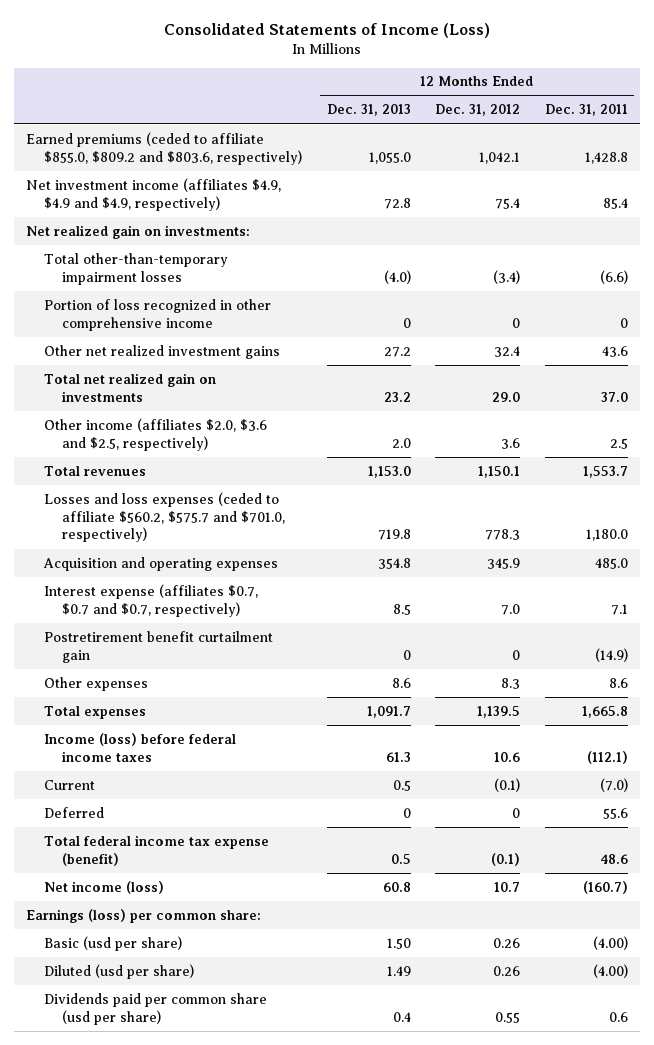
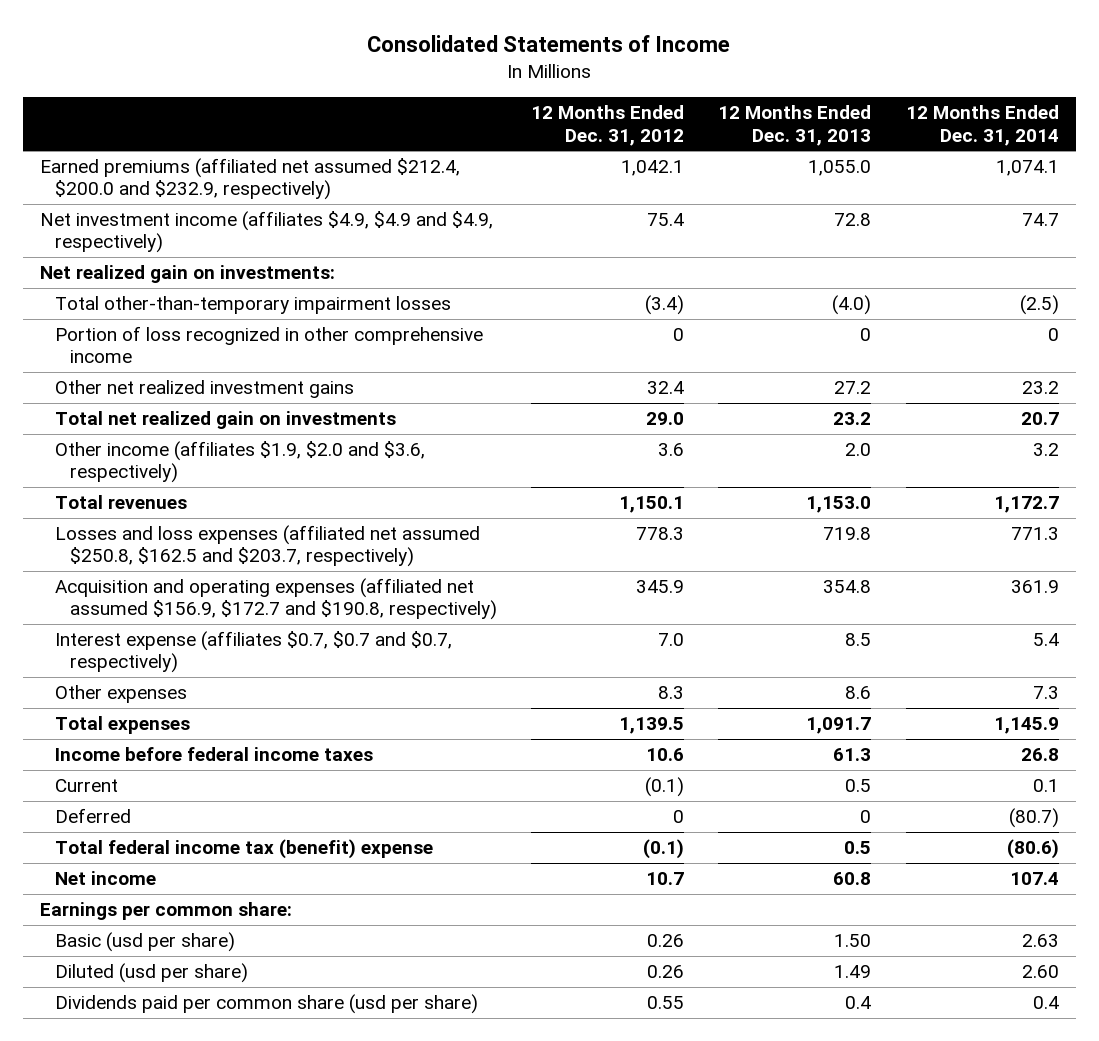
[163,23,490,39] Consolidated Statements of Income (Loss) -> [367,35,731,53] Consolidated Statements of Income
[544,104,628,117] Dec. 31, 2011 -> none
none -> [905,105,1059,146] 12 Months Ended Dec. 31, 2014
[25,131,303,165] Earned premiums (ceded to affiliate $855.0, $809.2 and $803.6, respectively) -> [40,158,461,201] Earned premiums (affiliated net assumed $212.4, $200.0 and $232.9, respectively)
[44,417,268,451] Other income (affiliates $2.0, $3.6 and $2.5, respectively) -> [54,441,425,484] Other income (affiliates $1.9, $2.0 and $3.6, respectively)
[44,491,286,543] Losses and loss expenses (ceded to affiliate $560.2, $575.7 and $701.0, respectively) -> [54,525,480,568] Losses and loss expenses (affiliated net assumed $250.8, $162.5 and $203.7, respectively)
[43,556,279,571] Acquisition and operating expenses -> [54,578,497,621] Acquisition and operating expenses (affiliated net assumed $156.9, $172.7 and $190.8, respectively)
[44,630,274,663] Postretirement benefit curtailment gain -> none
[44,732,237,762] Income (loss) before federal income taxes -> [54,747,373,762] Income before federal income taxes
[44,834,270,866] Total federal income tax expense (benefit) -> [54,839,433,860] Total federal income tax (benefit) expense
[44,880,165,894] Net income (loss) -> [54,871,156,886] Net income
[25,908,261,923] Earnings (loss) per common share: -> [40,902,293,921] Earnings per common share:

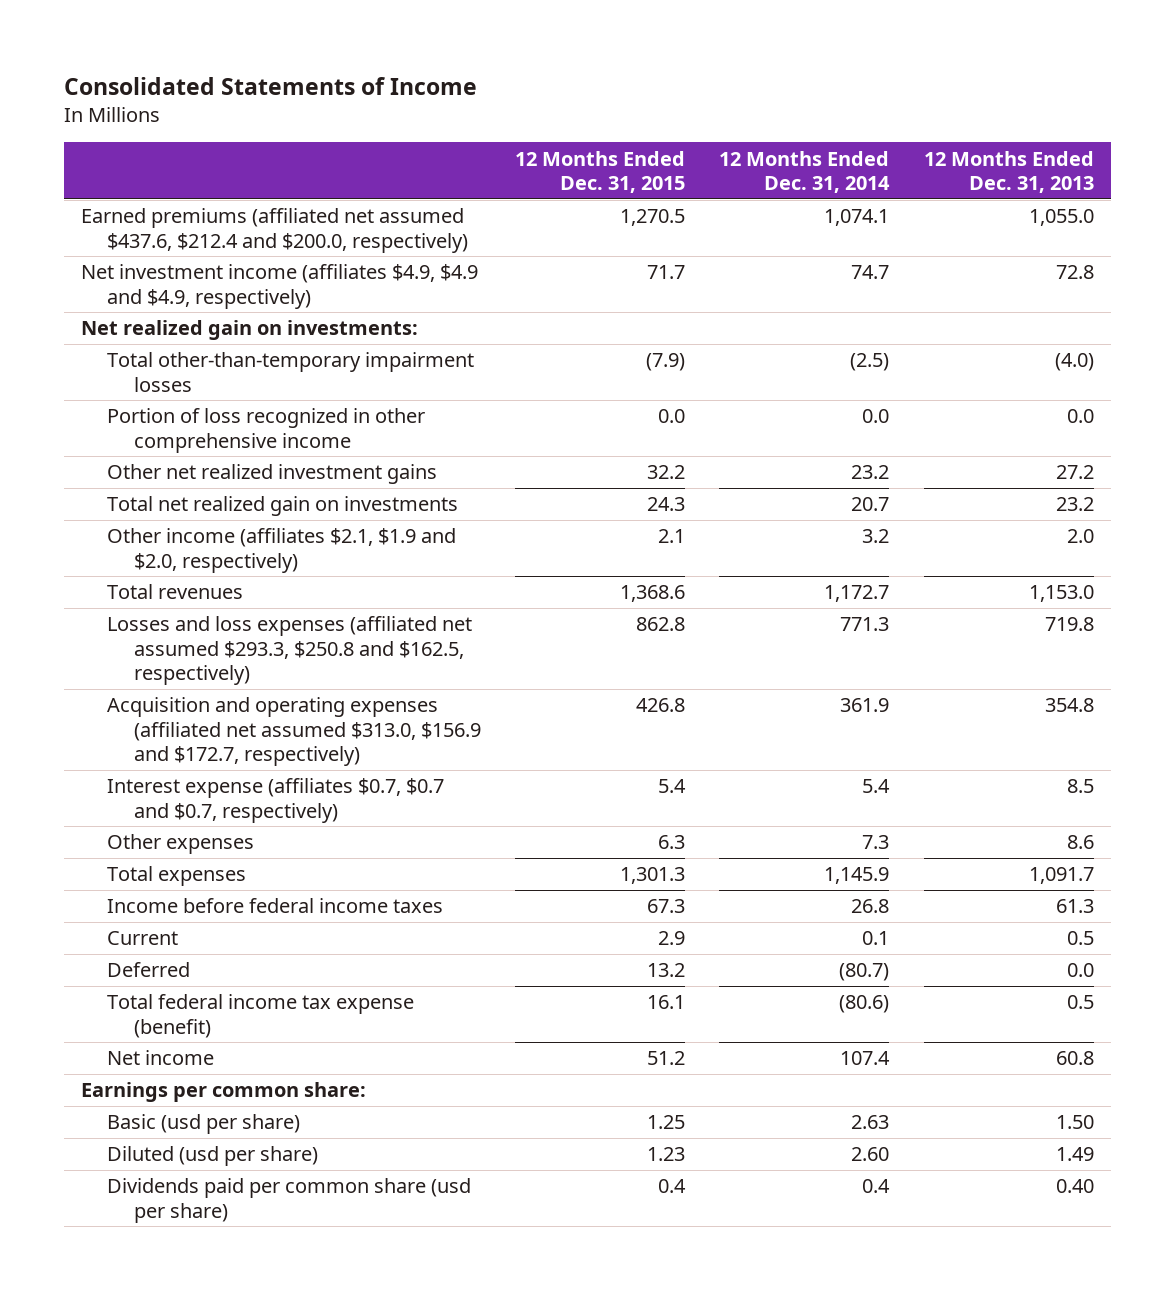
[531,105,685,146] 12 Months Ended Dec. 31, 2012 -> none
none -> [514,150,685,193] 12 Months Ended Dec. 31, 2015
[40,158,461,201] Earned premiums (affiliated net assumed $212.4, $200.0 and $232.9, respectively) -> [80,208,469,253] Earned premiums (affiliated net assumed $437.6, $212.4 and $200.0, respectively)
[860,328,872,342] 0 -> [1066,409,1094,424] 0.0
[1047,328,1059,342] 0 -> [862,409,890,424] 0.0
[54,441,425,484] Other income (affiliates $1.9, $2.0 and $3.6, respectively) -> [107,528,457,573] Other income (affiliates $2.1, $1.9 and $2.0, respectively)
[54,525,480,568] Losses and loss expenses (affiliated net assumed $250.8, $162.5 and $203.7, respectively) -> [107,616,473,685] Losses and loss expenses (affiliated net assumed $293.3, $250.8 and $162.5, respectively)
[54,578,497,621] Acquisition and operating expenses (affiliated net assumed $156.9, $172.7 and $190.8, respectively) -> [107,697,481,766] Acquisition and operating expenses (affiliated net assumed $313.0, $156.9 and $172.7, respectively)
[860,810,872,824] 0 -> [1066,963,1094,978] 0.0
[54,839,433,860] Total federal income tax (benefit) expense -> [107,994,415,1038] Total federal income tax expense (benefit)
[845,996,872,1010] 0.4 -> [1055,1179,1094,1194] 0.40

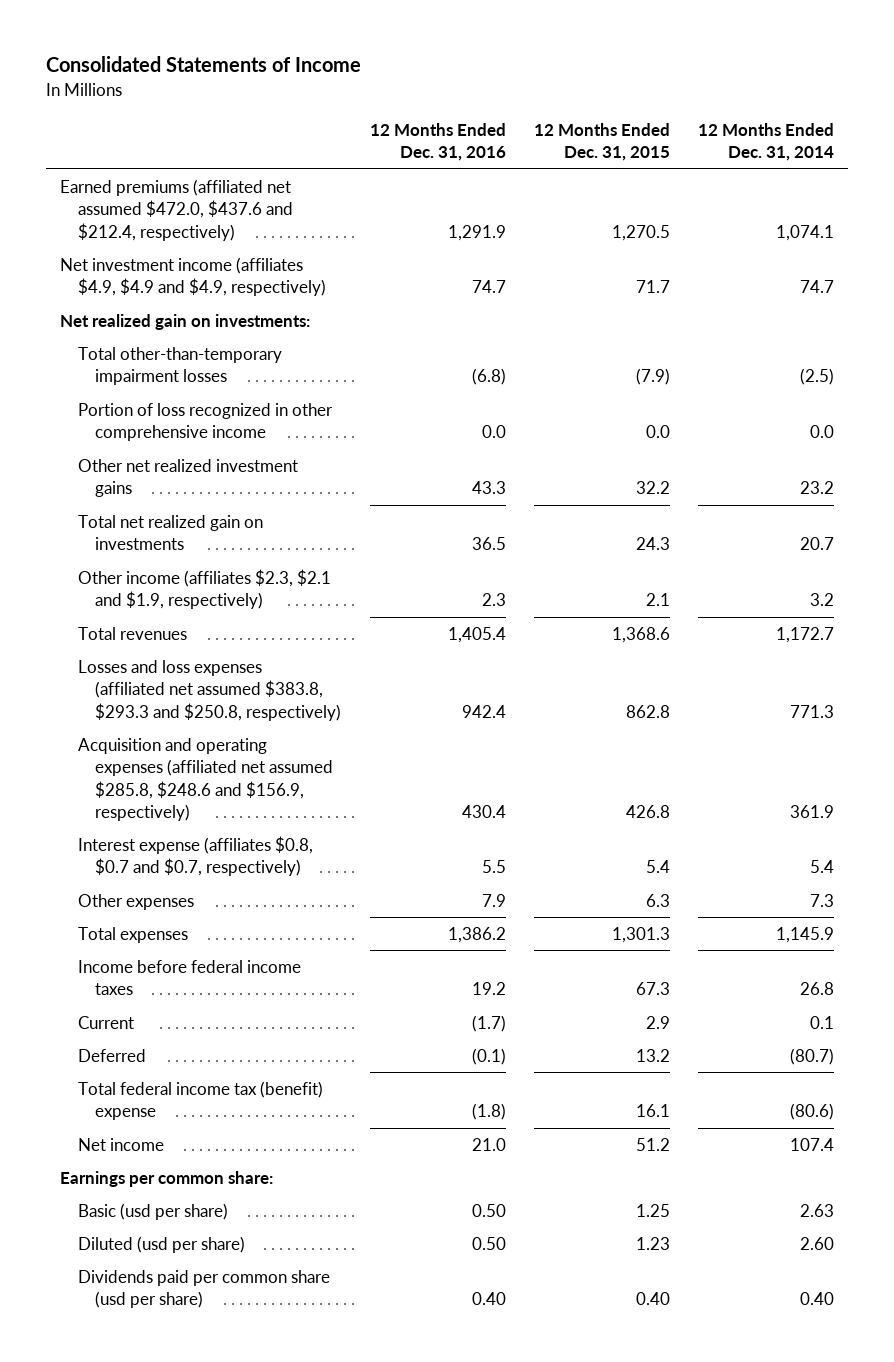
[923,150,1094,193] 12 Months Ended Dec. 31, 2013 -> none
none -> [369,122,506,162] 12 Months Ended Dec. 31, 2016
[80,208,469,253] Earned premiums (affiliated net assumed $437.6, $212.4 and $200.0, respectively) -> [59,178,293,241] Earned premiums (affiliated net assumed $472.0, $437.6 and $212.4, respectively)
[107,528,457,573] Other income (affiliates $2.1, $1.9 and $2.0, respectively) -> [77,568,331,610] Other income (affiliates $2.3, $2.1 and $1.9, respectively)
[107,616,473,685] Losses and loss expenses (affiliated net assumed $293.3, $250.8 and $162.5, respectively) -> [77,659,342,721] Losses and loss expenses (affiliated net assumed $383.8, $293.3 and $250.8, respectively)
[107,697,481,766] Acquisition and operating expenses (affiliated net assumed $313.0, $156.9 and $172.7, respectively) -> [77,737,334,821] Acquisition and operating expenses (affiliated net assumed $285.8, $248.6 and $156.9, respectively)
[107,778,445,823] Interest expense (affiliates $0.7, $0.7 and $0.7, respectively) -> [77,835,313,877] Interest expense (affiliates $0.8, $0.7 and $0.7, respectively)
[107,994,415,1038] Total federal income tax expense (benefit) -> [77,1080,323,1121] Total federal income tax (benefit) expense
[657,1179,686,1194] 0.4 -> [635,1292,670,1306] 0.40
[862,1179,891,1194] 0.4 -> [800,1292,835,1306] 0.40

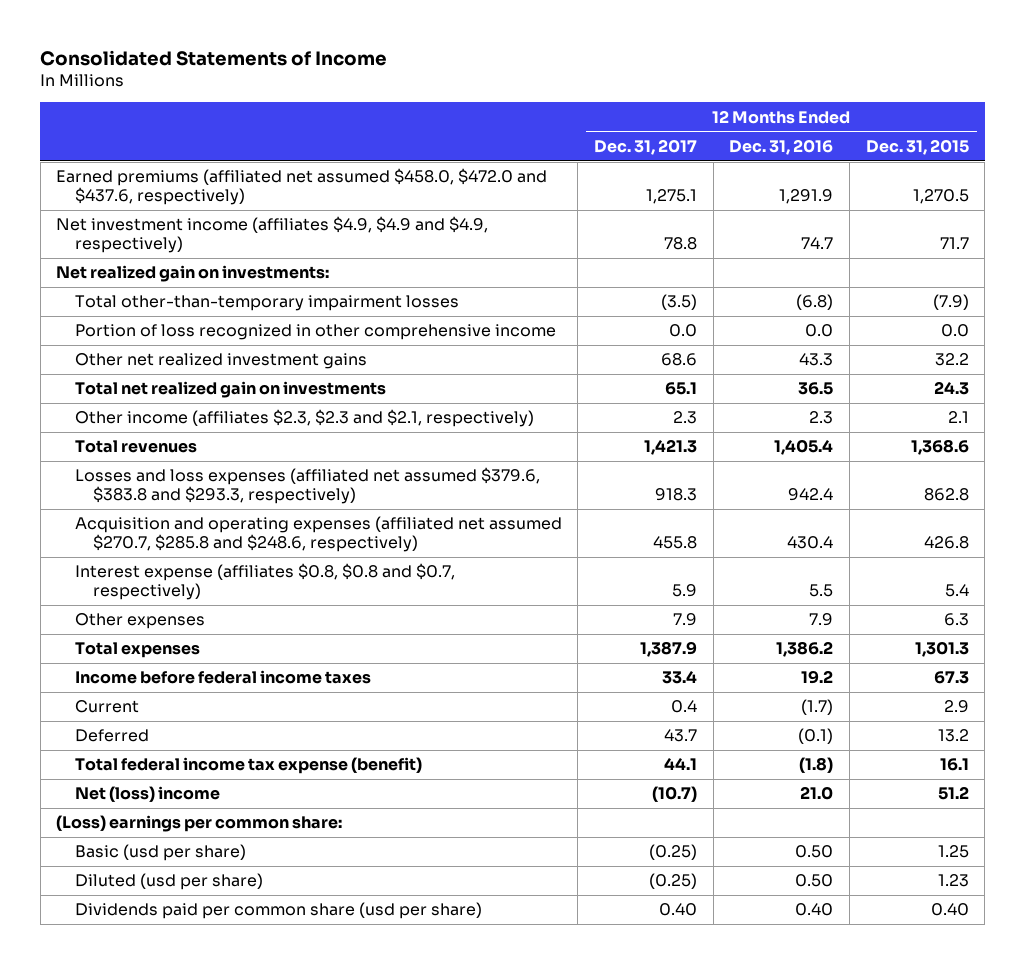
[698,122,835,162] 12 Months Ended Dec. 31, 2014 -> none
none -> [593,138,697,155] Dec. 31, 2017
[59,178,293,241] Earned premiums (affiliated net assumed $472.0, $437.6 and $212.4, respectively) -> [56,168,548,206] Earned premiums (affiliated net assumed $458.0, $472.0 and $437.6, respectively)
[77,568,331,610] Other income (affiliates $2.3, $2.1 and $1.9, respectively) -> [74,409,534,428] Other income (affiliates $2.3, $2.3 and $2.1, respectively)
[77,659,342,721] Losses and loss expenses (affiliated net assumed $383.8, $293.3 and $250.8, respectively) -> [74,467,540,505] Losses and loss expenses (affiliated net assumed $379.6, $383.8 and $293.3, respectively)
[77,737,334,821] Acquisition and operating expenses (affiliated net assumed $285.8, $248.6 and $156.9, respectively) -> [74,516,562,553] Acquisition and operating expenses (affiliated net assumed $270.7, $285.8 and $248.6, respectively)
[77,835,313,877] Interest expense (affiliates $0.8, $0.7 and $0.7, respectively) -> [74,563,455,601] Interest expense (affiliates $0.8, $0.8 and $0.7, respectively)
[77,1080,323,1121] Total federal income tax (benefit) expense -> [74,757,422,775] Total federal income tax expense (benefit)
[77,1137,164,1151] Net income -> [74,786,220,803] Net (loss) income
[59,1170,273,1187] Earnings per common share: -> [56,815,343,833] (Loss) earnings per common share:

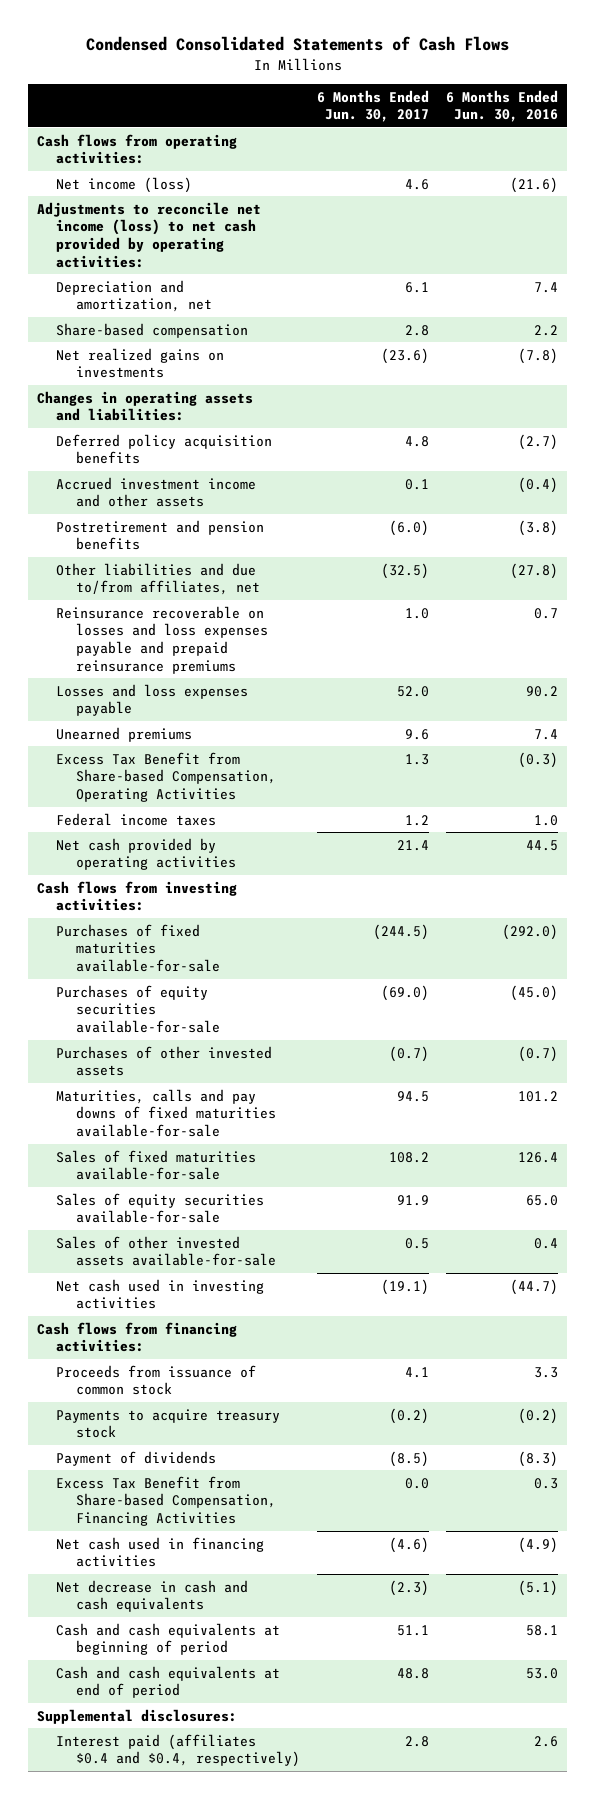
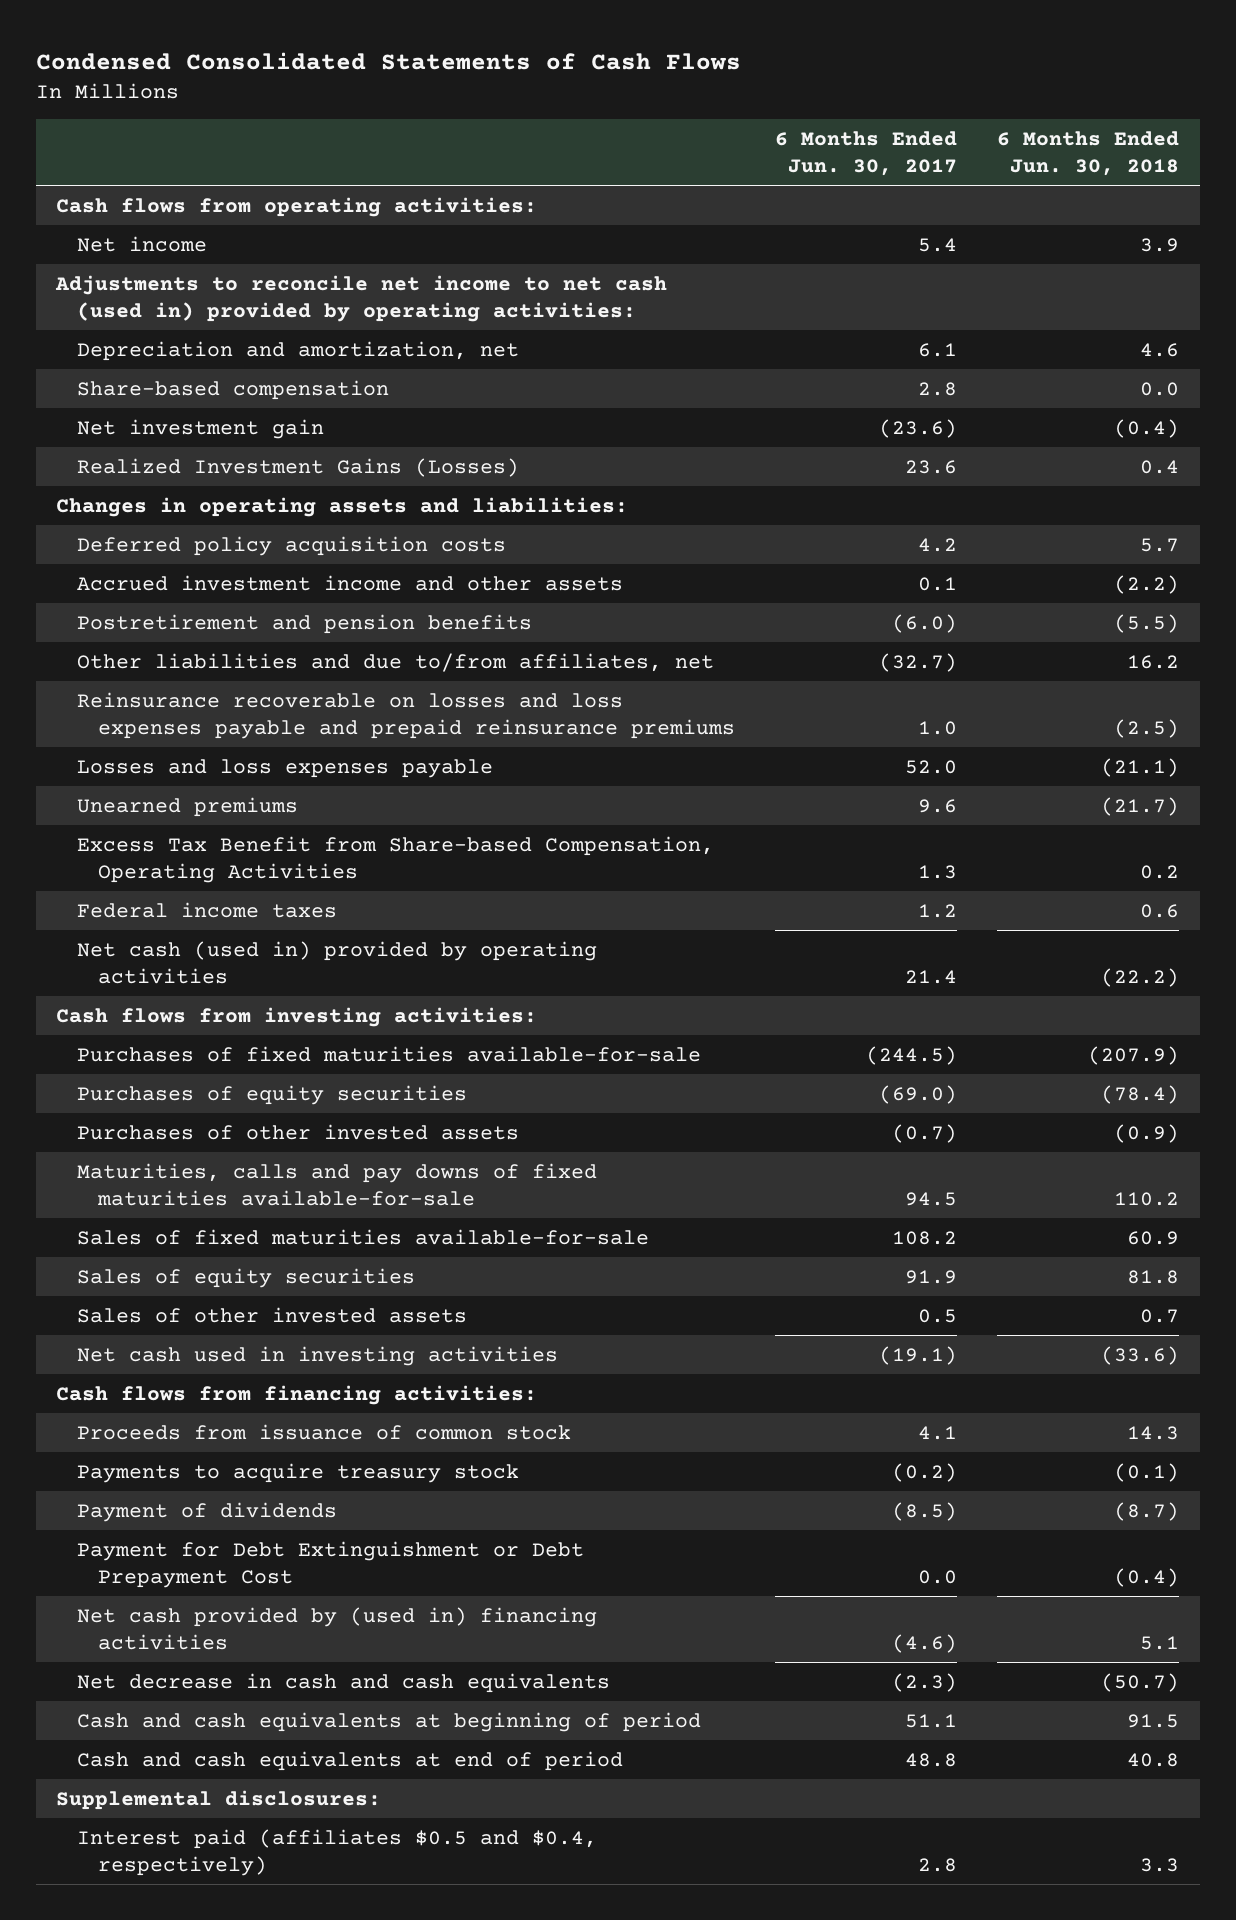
[446,89,559,123] 6 Months Ended Jun. 30, 2016 -> none
none -> [997,131,1180,176] 6 Months Ended Jun. 30, 2018
[56,176,193,193] Net income (loss) -> [76,235,207,252] Net income
[405,178,430,190] 4.6 -> [918,237,958,252] 5.4
[36,201,261,268] Adjustments to reconcile net income (loss) to net cash provided by operating activities: -> [55,274,668,322] Adjustments to reconcile net income to net cash (used in) provided by operating activities:
[56,347,225,379] Net realized gains on investments -> [76,418,324,439] Net investment gain
none -> [76,457,519,477] Realized Investment Gains (Losses)
[56,433,273,465] Deferred policy acquisition benefits -> [76,535,506,556] Deferred policy acquisition costs
[405,435,430,447] 4.8 -> [918,537,958,552] 4.2
[381,562,430,579] (32.5) -> [879,652,958,672] (32.7)
[56,837,237,871] Net cash provided by operating activities -> [76,940,597,984] Net cash (used in) provided by operating activities
[56,984,221,1033] Purchases of equity securities available-for-sale -> [76,1084,467,1105] Purchases of equity securities
[56,1192,265,1224] Sales of equity securities available-for-sale -> [76,1267,415,1288] Sales of equity securities
[56,1235,277,1267] Sales of other invested assets available-for-sale -> [76,1306,467,1323] Sales of other invested assets
[56,1475,277,1526] Excess Tax Benefit from Share-based Compensation, Financing Activities -> none
none -> [76,1540,584,1588] Payment for Debt Extinguishment or Debt Prepayment Cost
[56,1536,265,1568] Net cash used in financing activities -> [76,1606,597,1650] Net cash provided by (used in) financing activities
[56,1733,301,1768] Interest paid (affiliates $0.4 and $0.4, respectively) -> [76,1828,597,1876] Interest paid (affiliates $0.5 and $0.4, respectively)

